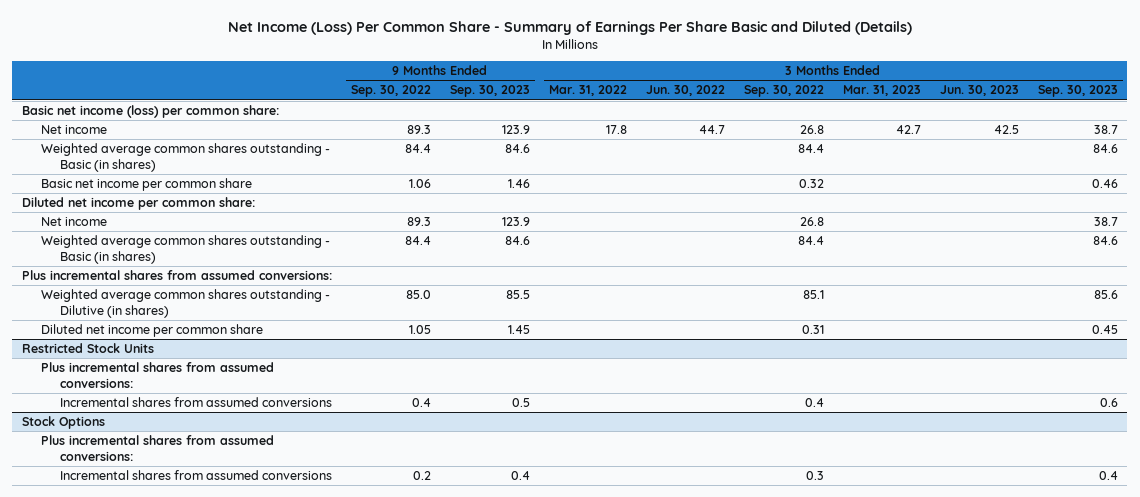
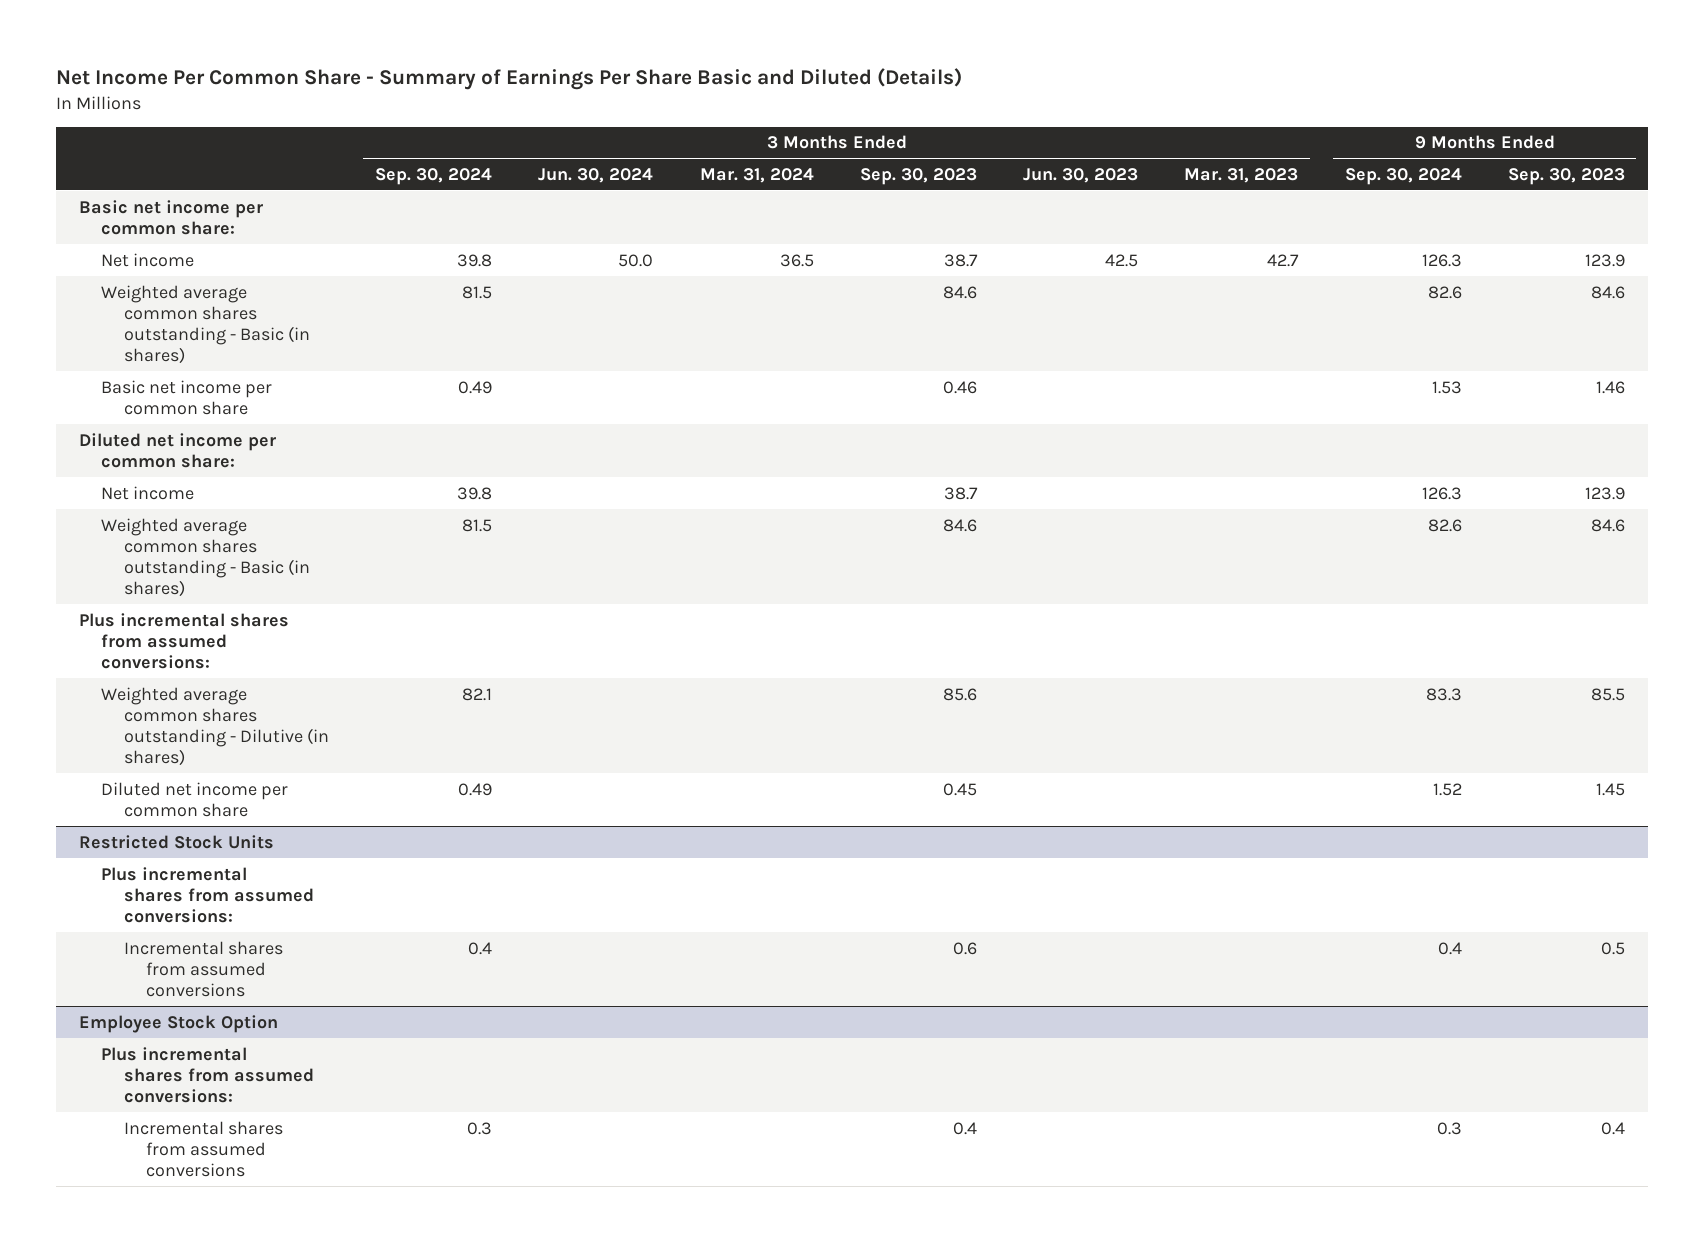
[227,20,912,35] Net Income (Loss) Per Common Share - Summary of Earnings Per Share Basic and Diluted (Details) -> [55,67,962,90] Net Income Per Common Share - Summary of Earnings Per Share Basic and Diluted (Details)
[350,85,431,98] Sep. 30, 2022 -> none
[548,85,627,97] Mar. 31, 2022 -> none
[645,85,725,97] Jun. 30, 2022 -> none
[743,85,824,98] Sep. 30, 2022 -> none
none -> [375,167,493,185] Sep. 30, 2024
none -> [538,167,654,183] Jun. 30, 2024
none -> [699,167,814,183] Mar. 31, 2024
none -> [1344,167,1462,185] Sep. 30, 2024
[21,105,279,119] Basic net income (loss) per common share: -> [78,199,263,235] Basic net income per common share:
[21,416,105,430] Stock Options -> [78,1014,278,1033] Employee Stock Option

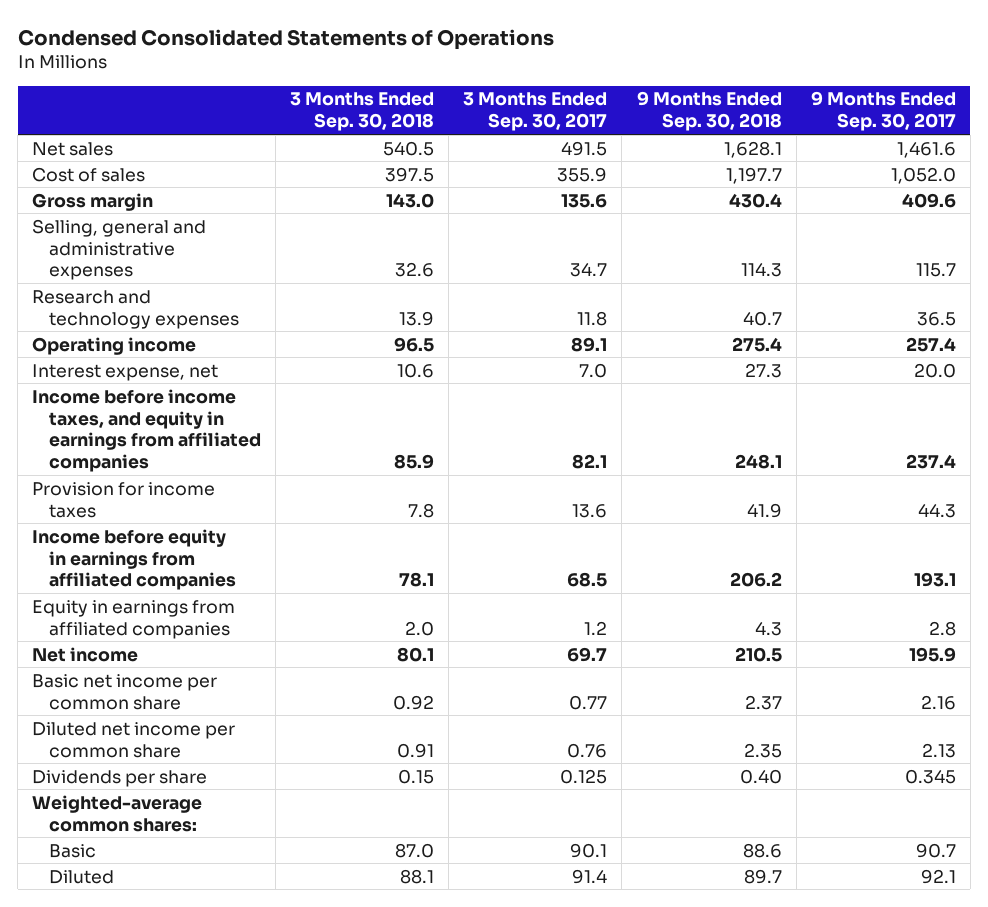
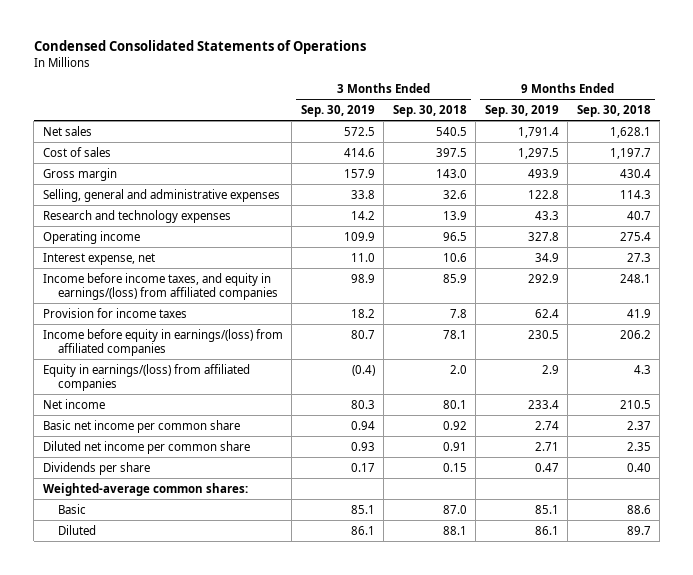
[463,92,608,132] 3 Months Ended Sep. 30, 2017 -> none
[810,91,956,132] 9 Months Ended Sep. 30, 2017 -> none
none -> [300,104,375,117] Sep. 30, 2019
none -> [484,104,559,117] Sep. 30, 2019
[32,388,261,473] Income before income taxes, and equity in earnings from affiliated companies -> [42,272,278,300] Income before income taxes, and equity in earnings/(loss) from affiliated companies
[32,528,236,591] Income before equity in earnings from affiliated companies -> [42,328,283,356] Income before equity in earnings/(loss) from affiliated companies
[32,599,236,639] Equity in earnings from affiliated companies -> [42,363,250,391] Equity in earnings/(loss) from affiliated companies

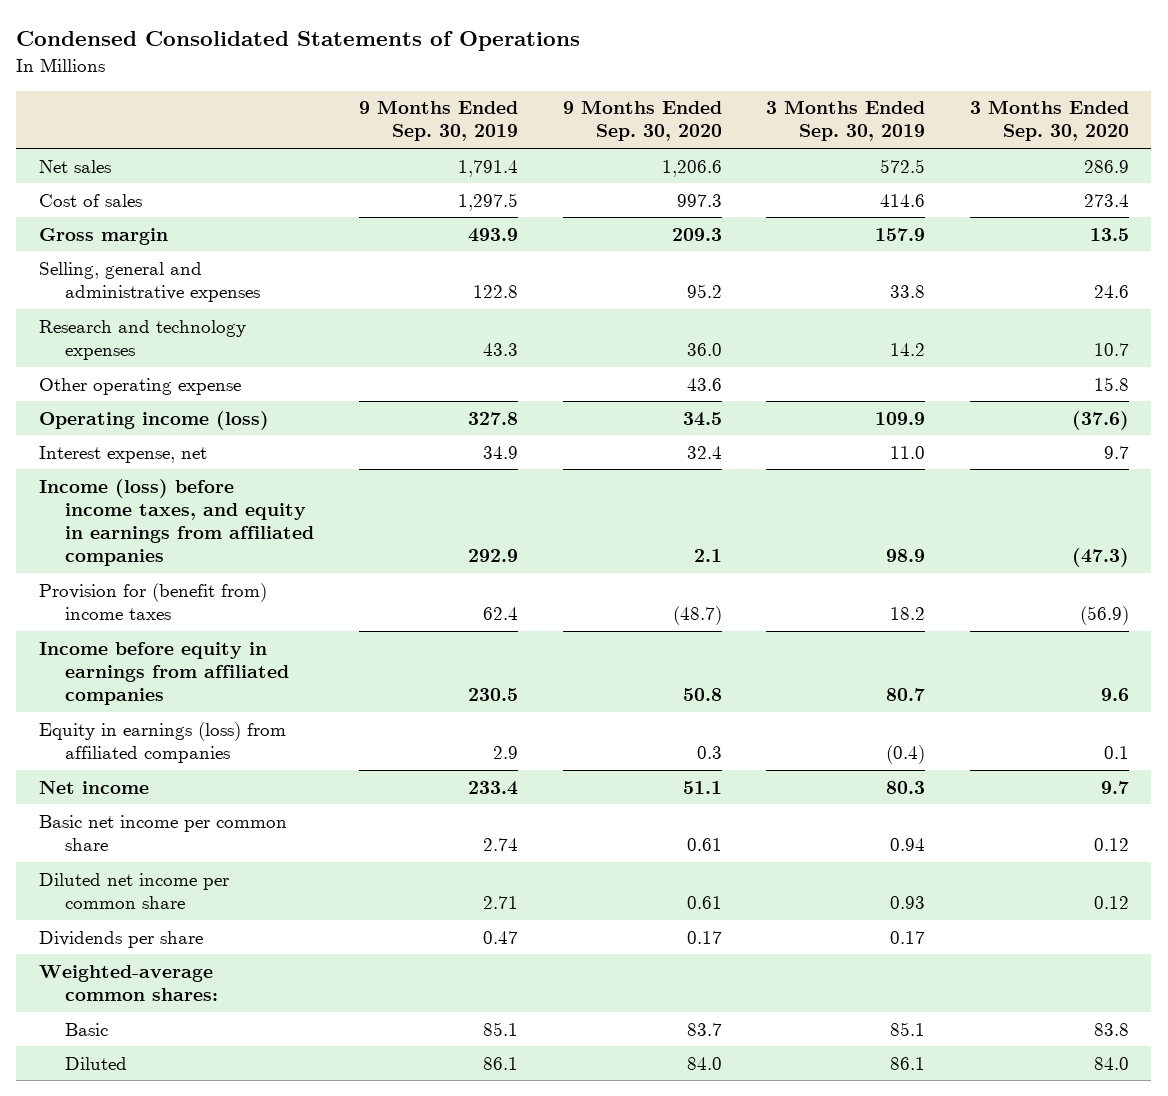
[392,104,467,117] Sep. 30, 2018 -> none
[576,104,651,117] Sep. 30, 2018 -> none
none -> [562,100,722,142] 9 Months Ended Sep. 30, 2020
none -> [970,100,1130,142] 3 Months Ended Sep. 30, 2020
none -> [38,377,241,395] Other operating expense
[42,230,140,244] Operating income -> [38,410,269,430] Operating income (loss)
[42,272,278,300] Income before income taxes, and equity in earnings/(loss) from affiliated companies -> [38,478,315,567] Income (loss) before income taxes, and equity in earnings from affiliated companies
[42,307,187,318] Provision for income taxes -> [38,582,267,620] Provision for (benefit from) income taxes
[42,328,283,356] Income before equity in earnings/(loss) from affiliated companies -> [38,641,290,706] Income before equity in earnings from affiliated companies
[42,363,250,391] Equity in earnings/(loss) from affiliated companies -> [38,721,286,763] Equity in earnings (loss) from affiliated companies

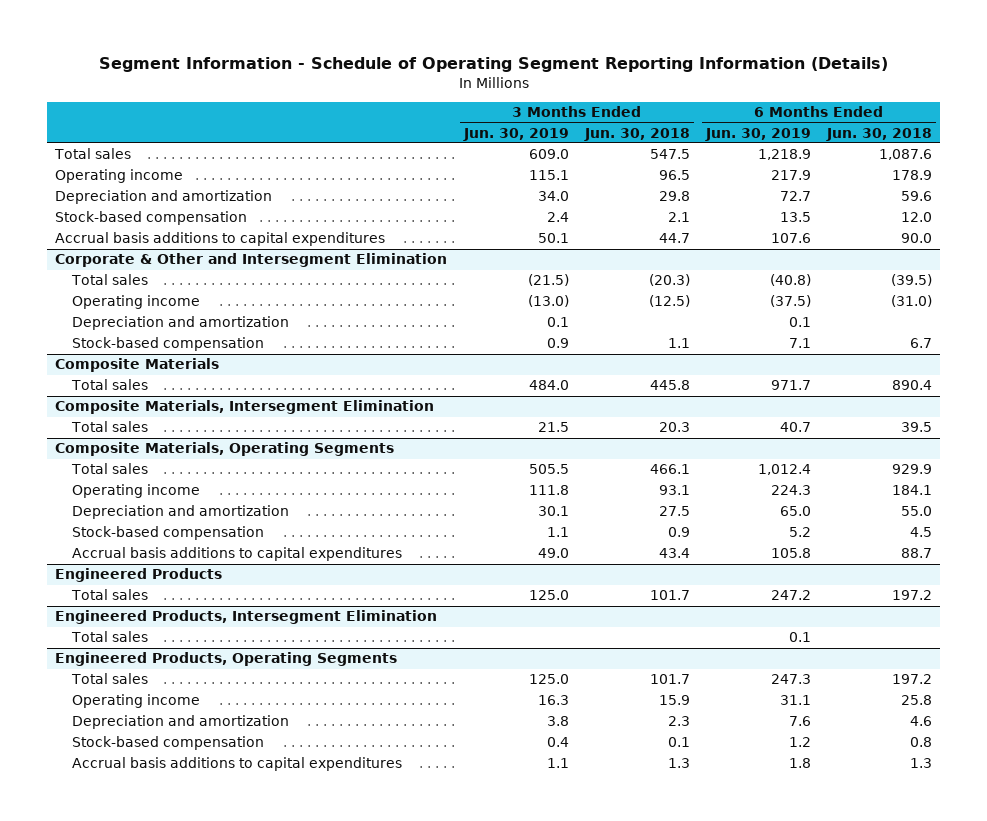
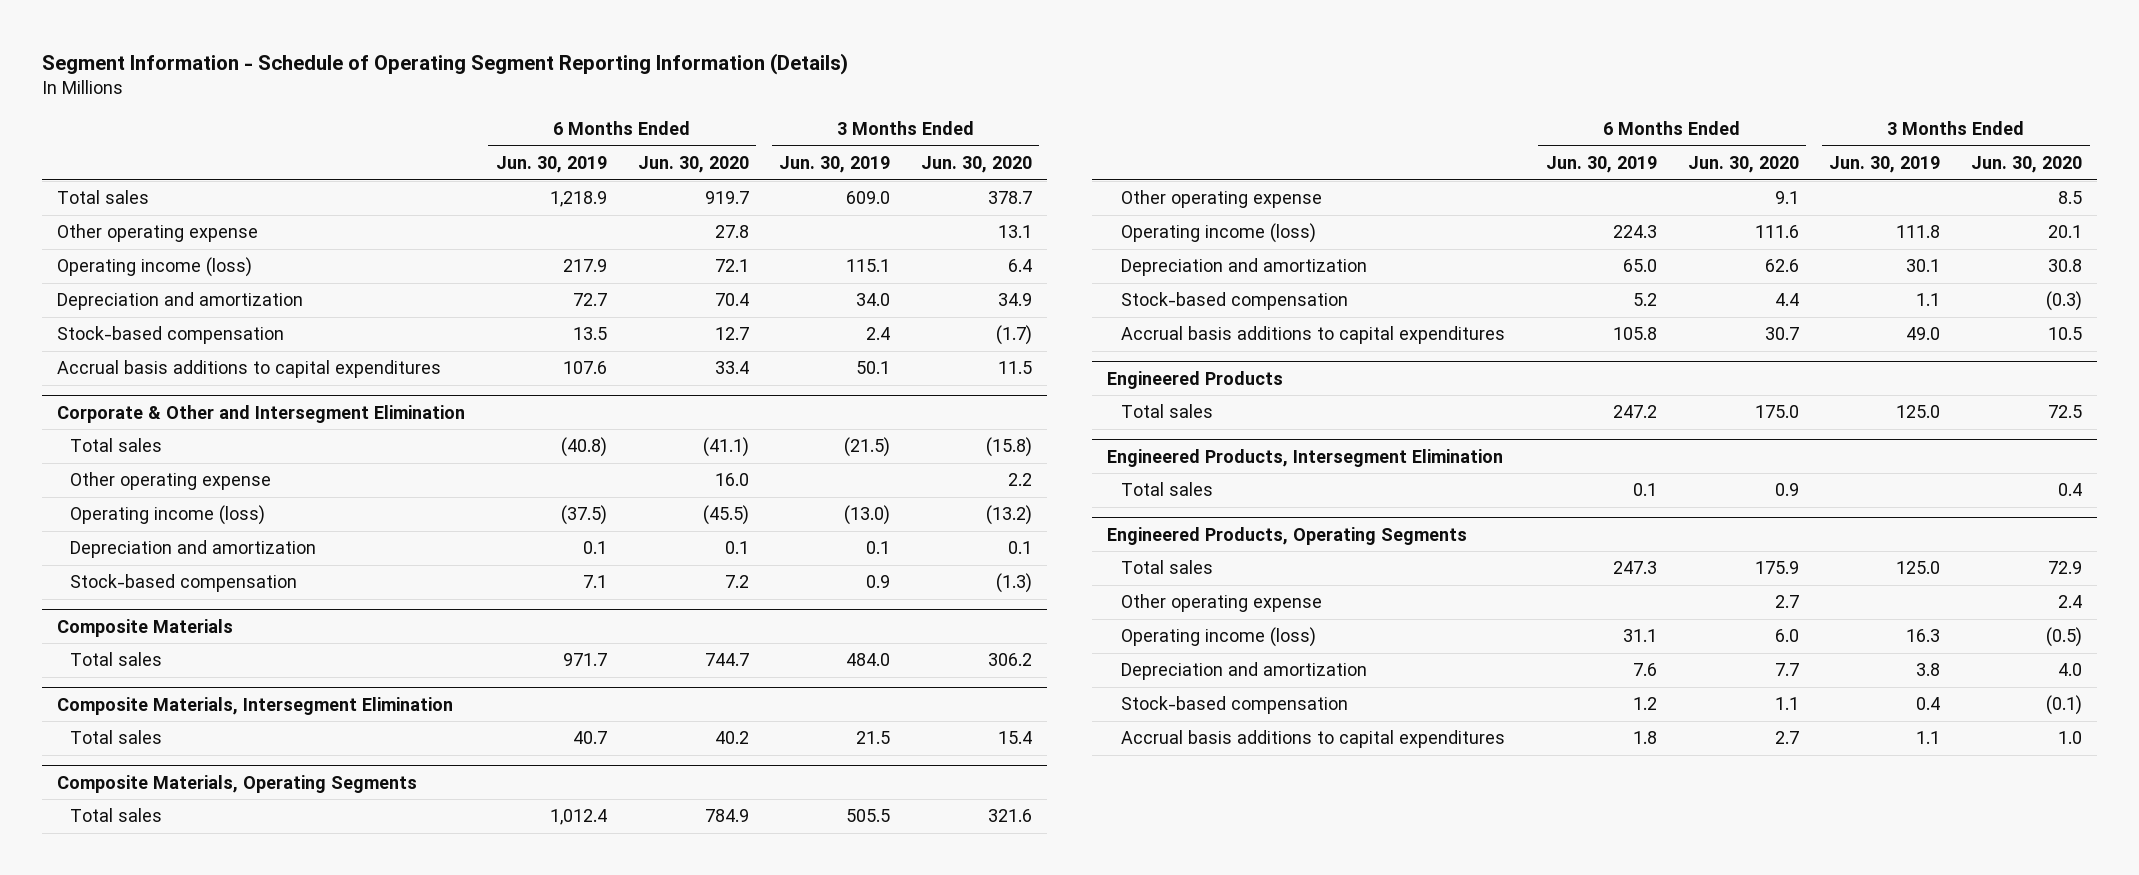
[583,127,690,141] Jun. 30, 2018 -> none
[825,127,932,141] Jun. 30, 2018 -> none
none -> [637,156,749,174] Jun. 30, 2020
none -> [920,156,1032,174] Jun. 30, 2020
none -> [57,224,259,243] Other operating expense
[55,169,184,184] Operating income -> [57,257,253,278] Operating income (loss)
none -> [70,472,272,491] Other operating expense
[72,295,201,310] Operating income -> [70,505,266,526] Operating income (loss)
none -> [1120,190,1322,209] Other operating expense
[72,484,201,499] Operating income -> [1120,223,1316,244] Operating income (loss)
none -> [1120,594,1322,613] Other operating expense
[72,694,201,709] Operating income -> [1120,627,1316,648] Operating income (loss)

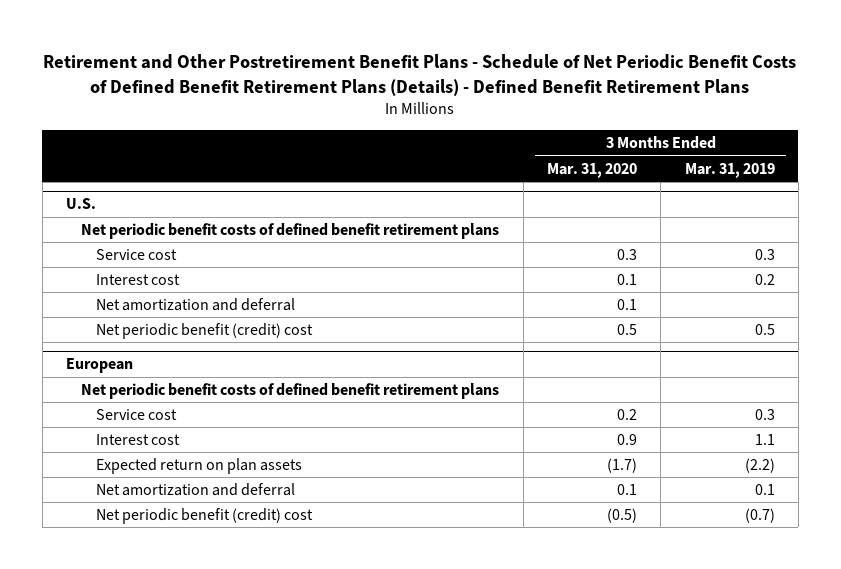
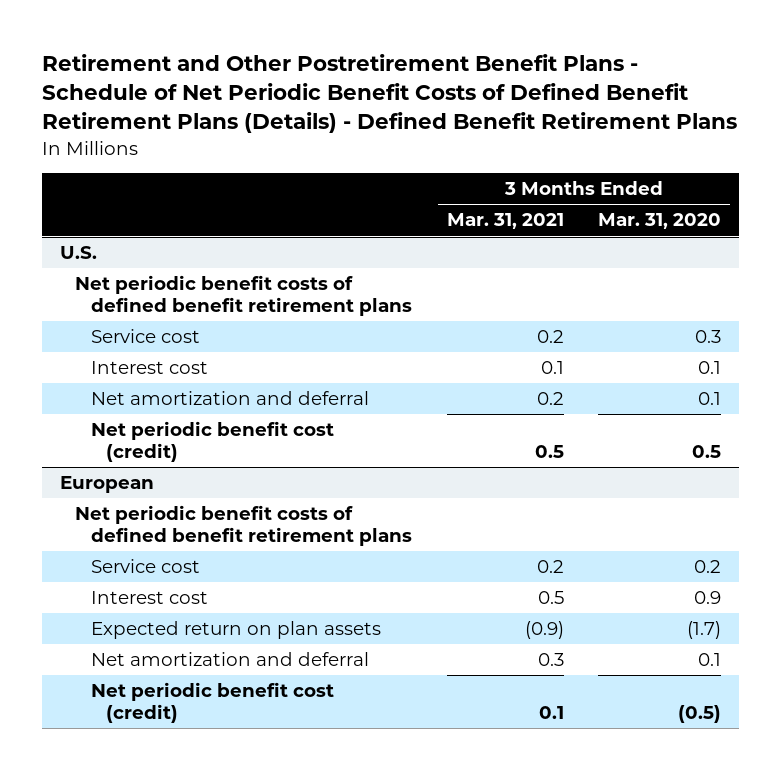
[684,162,775,178] Mar. 31, 2019 -> none
none -> [446,213,564,230] Mar. 31, 2021
[96,322,314,339] Net periodic benefit (credit) cost -> [90,421,334,462] Net periodic benefit cost (credit)
[96,507,314,524] Net periodic benefit (credit) cost -> [90,682,334,723] Net periodic benefit cost (credit)

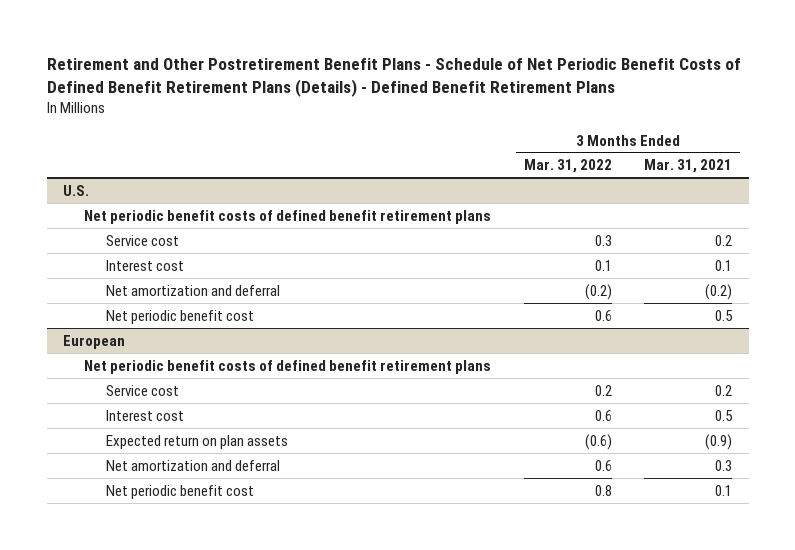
[598,213,722,230] Mar. 31, 2020 -> none
none -> [523,159,612,174] Mar. 31, 2022
[536,392,564,406] 0.2 -> [705,283,733,300] (0.2)
[90,421,334,462] Net periodic benefit cost (credit) -> [105,309,254,324] Net periodic benefit cost
[90,682,334,723] Net periodic benefit cost (credit) -> [105,484,254,499] Net periodic benefit cost

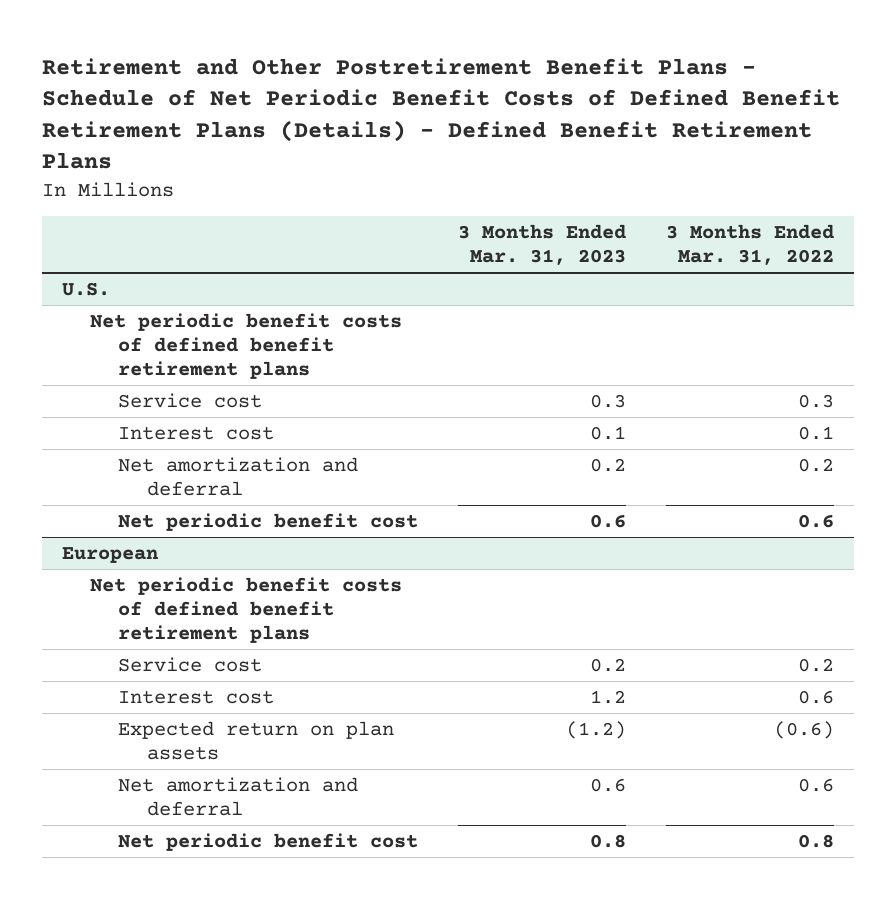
[644,159,733,174] Mar. 31, 2021 -> none
none -> [458,223,627,266] 3 Months Ended Mar. 31, 2023
[584,283,612,300] (0.2) -> [798,457,835,472] 0.2

